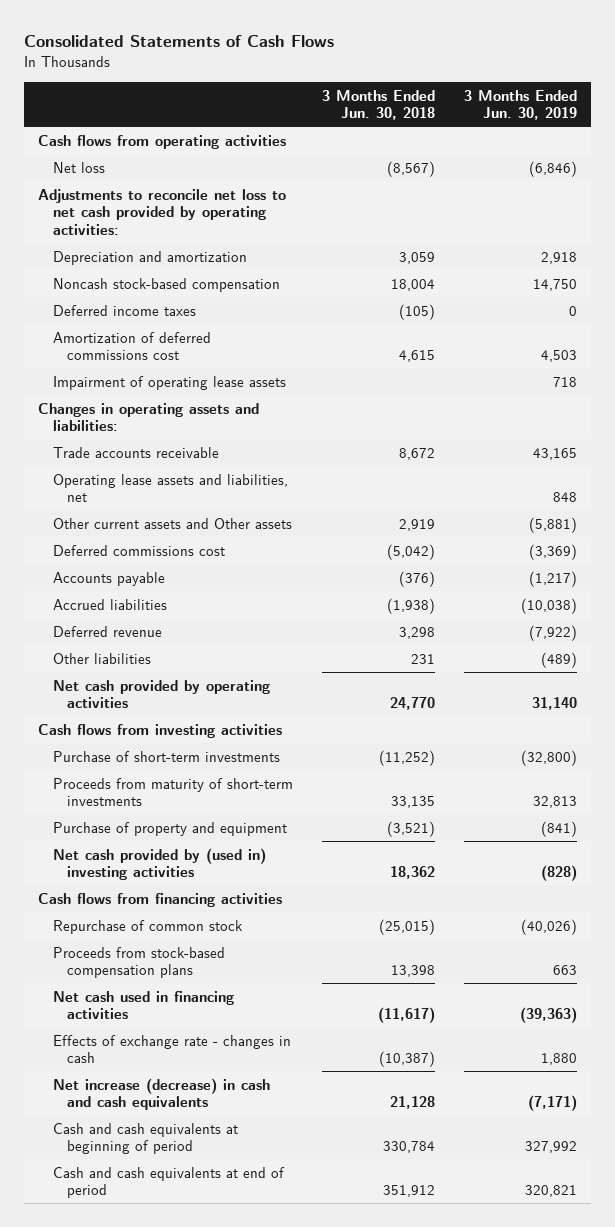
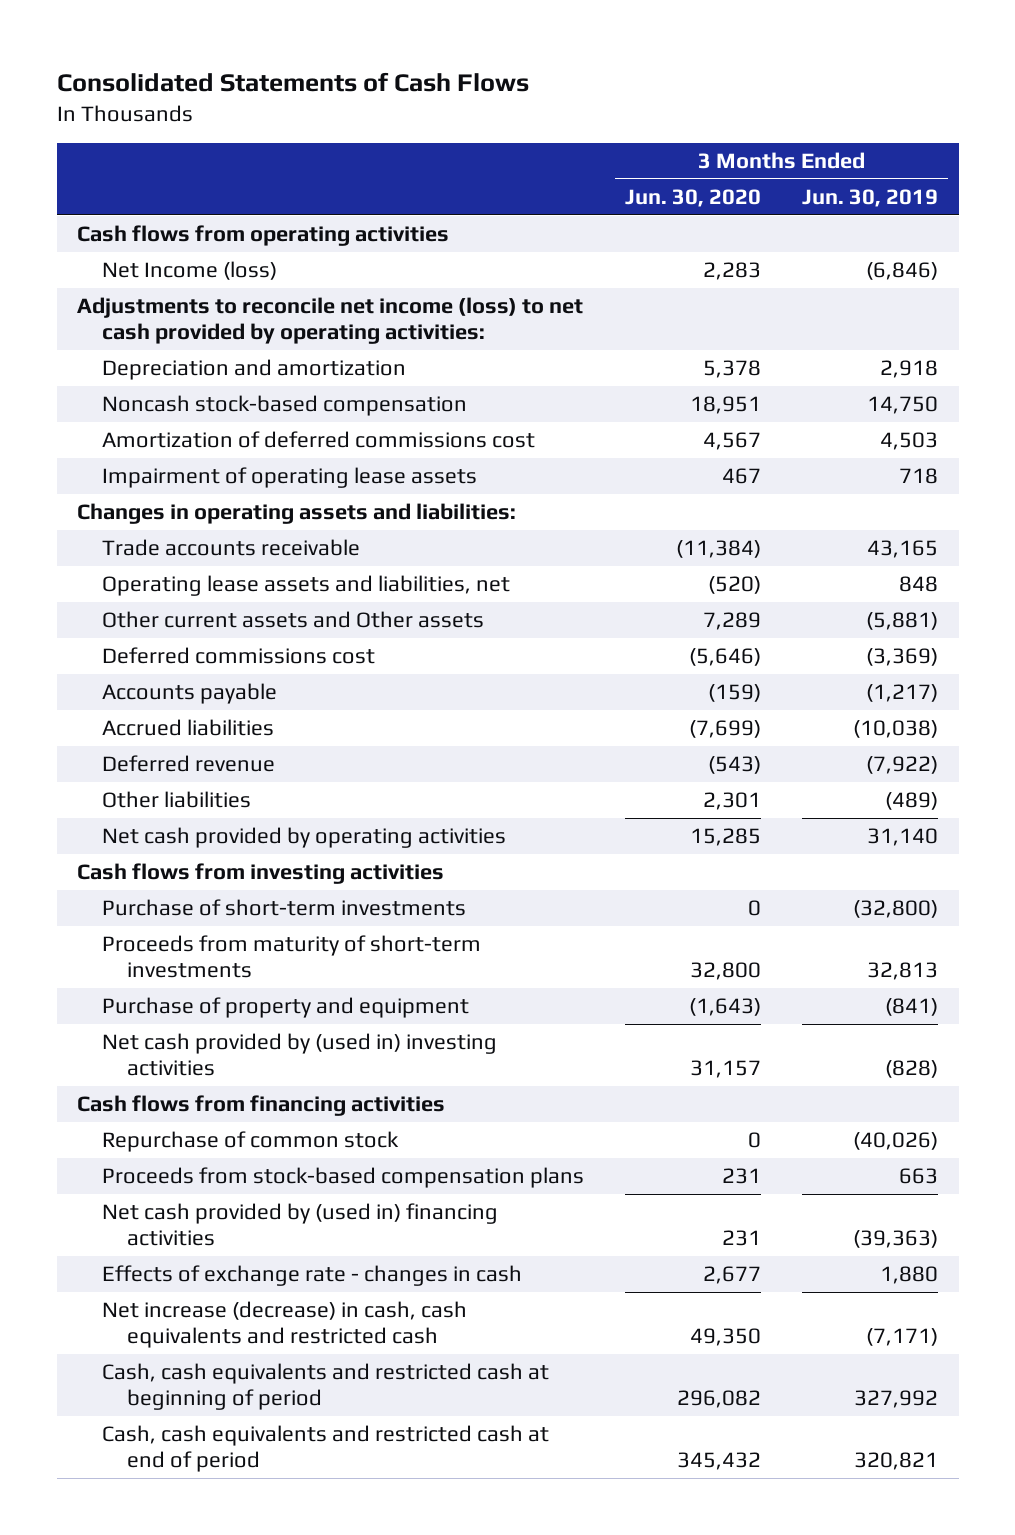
[321,89,435,121] 3 Months Ended Jun. 30, 2018 -> none
none -> [625,189,762,208] Jun. 30, 2020
[52,161,105,173] Net loss -> [101,261,277,281] Net Income (loss)
[38,188,287,235] Adjustments to reconcile net loss to net cash provided by operating activities: -> [77,297,584,345] Adjustments to reconcile net income (loss) to net cash provided by operating activities:
[52,304,196,316] Deferred income taxes -> none
[52,990,234,1020] Net cash used in financing activities -> [101,1203,498,1247] Net cash provided by (used in) financing activities
[52,1077,270,1111] Net increase (decrease) in cash and cash equivalents -> [101,1301,467,1349] Net increase (decrease) in cash, cash equivalents and restricted cash
[52,1122,238,1155] Cash and cash equivalents at beginning of period -> [101,1363,549,1411] Cash, cash equivalents and restricted cash at beginning of period
[52,1166,285,1199] Cash and cash equivalents at end of period -> [101,1425,549,1473] Cash, cash equivalents and restricted cash at end of period

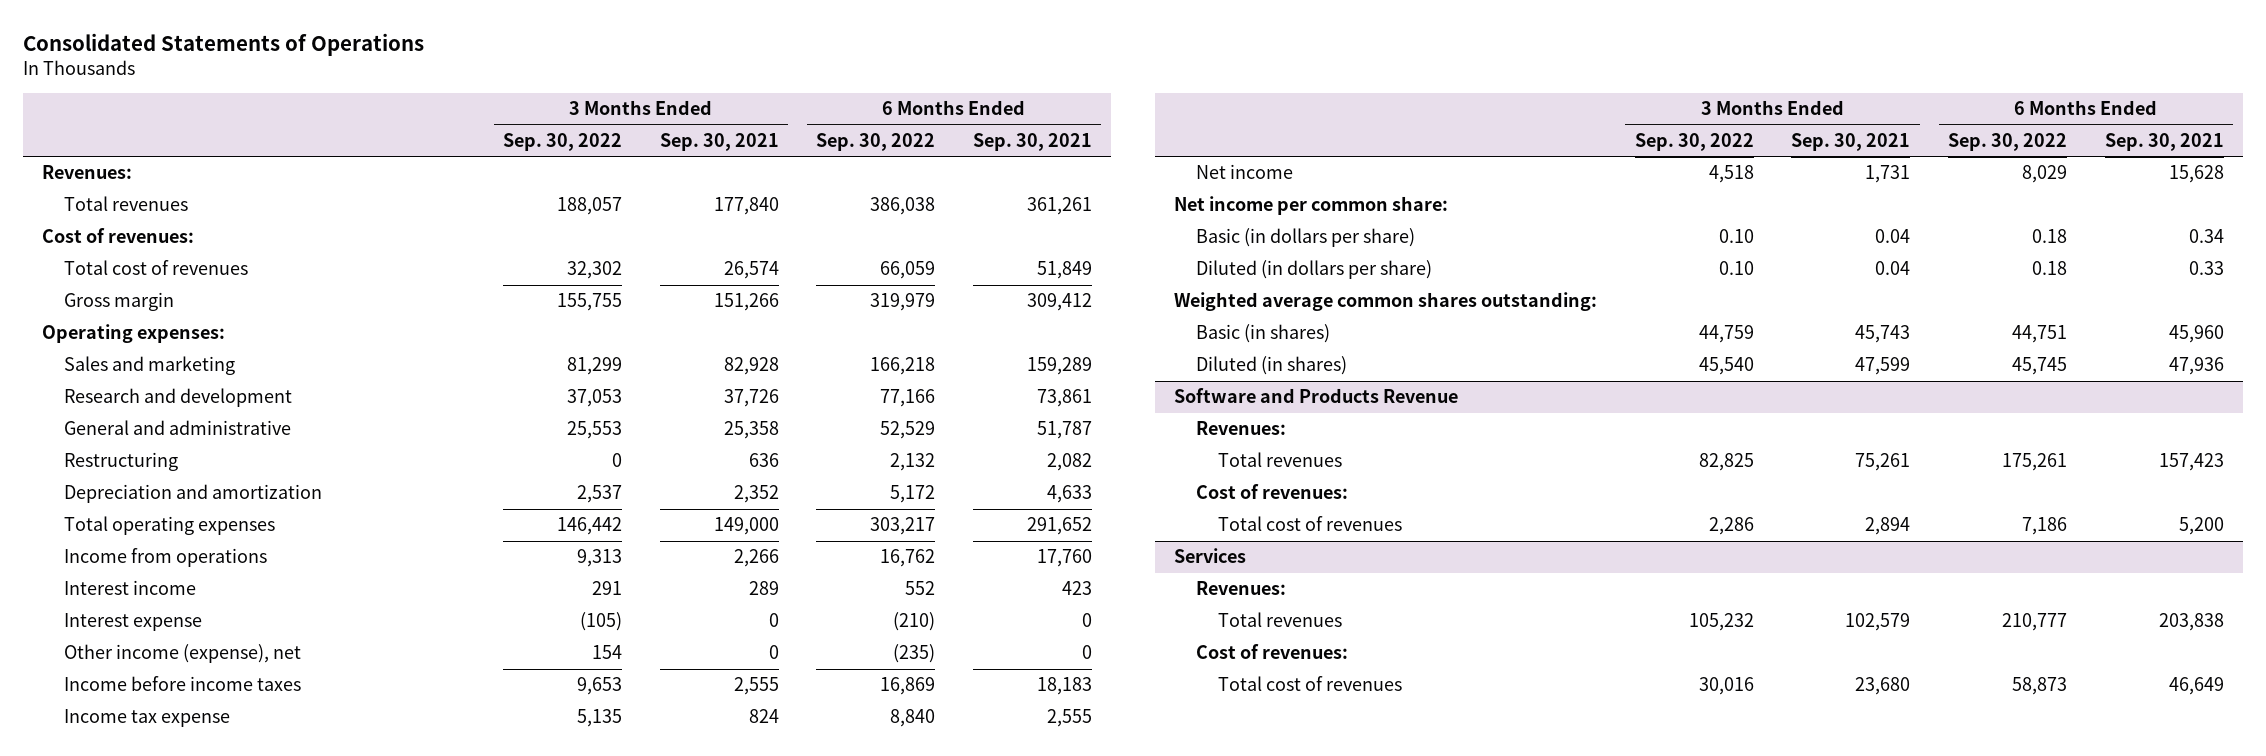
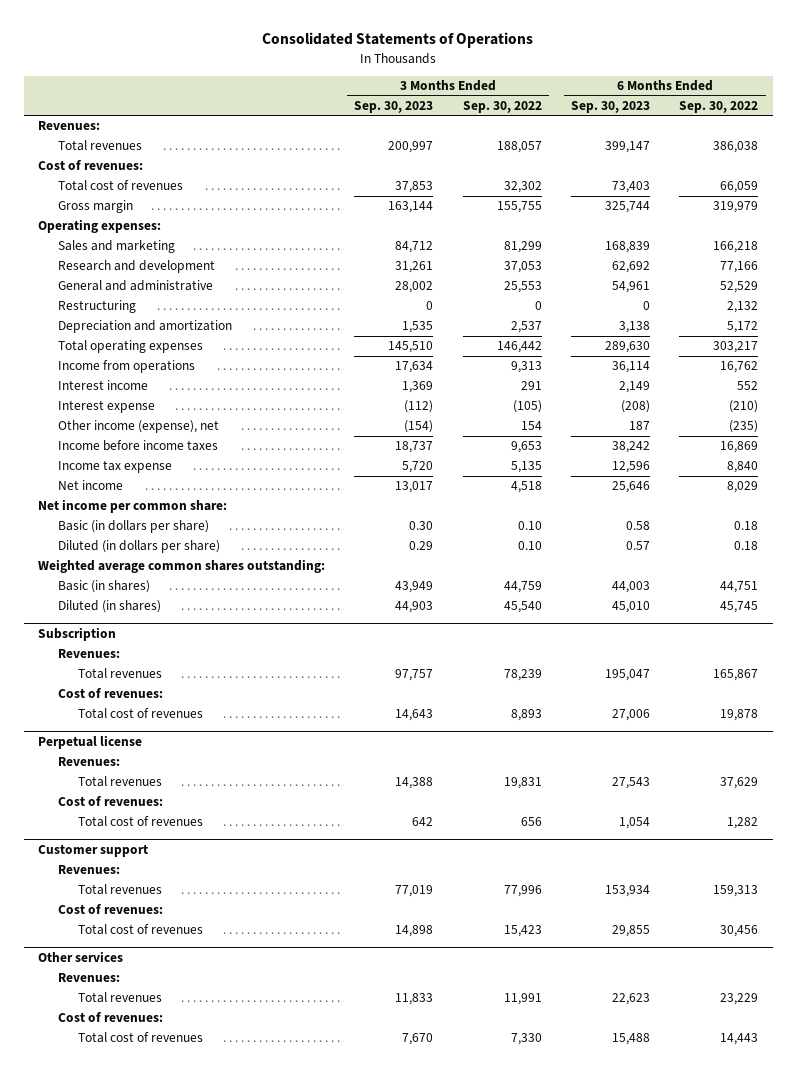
[659,132,779,151] Sep. 30, 2021 -> none
[972,132,1092,151] Sep. 30, 2021 -> none
none -> [354,101,434,114] Sep. 30, 2023
none -> [571,101,651,114] Sep. 30, 2023
[1174,388,1459,404] Software and Products Revenue -> none
none -> [38,627,117,642] Subscription
[1698,453,1754,472] 82,825 -> [503,669,542,682] 78,239
[2002,453,2068,472] 175,261 -> [713,669,759,682] 165,867
[1174,548,1247,564] Services -> none
[1708,517,1754,536] 2,286 -> [510,709,542,722] 8,893
[2022,517,2068,536] 7,186 -> [720,709,759,722] 19,878
none -> [38,735,143,750] Perpetual license
[1688,613,1754,632] 105,232 -> [503,777,542,790] 19,831
[2002,613,2068,632] 210,777 -> [720,777,759,790] 37,629
[1698,677,1754,696] 30,016 -> [520,817,542,827] 656
[2012,677,2068,696] 58,873 -> [727,817,759,830] 1,282
none -> [38,844,149,858] Customer support
none -> [58,865,121,875] Revenues:
none -> [78,884,163,896] Total revenues
none -> [58,904,164,915] Cost of revenues:
none -> [78,924,204,936] Total cost of revenues
none -> [38,951,124,963] Other services
none -> [58,973,121,983] Revenues:
none -> [78,992,163,1004] Total revenues
none -> [58,1012,164,1023] Cost of revenues:
none -> [78,1032,204,1044] Total cost of revenues

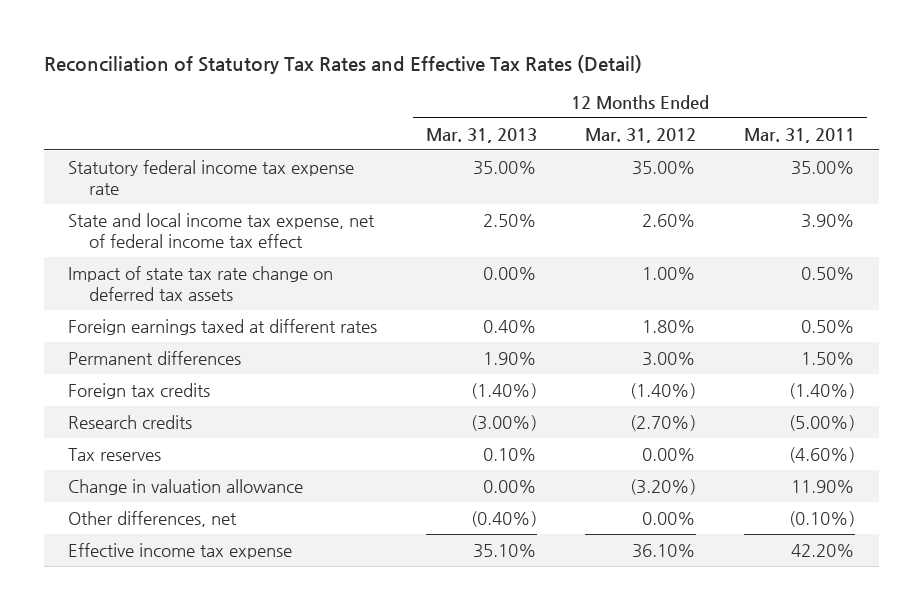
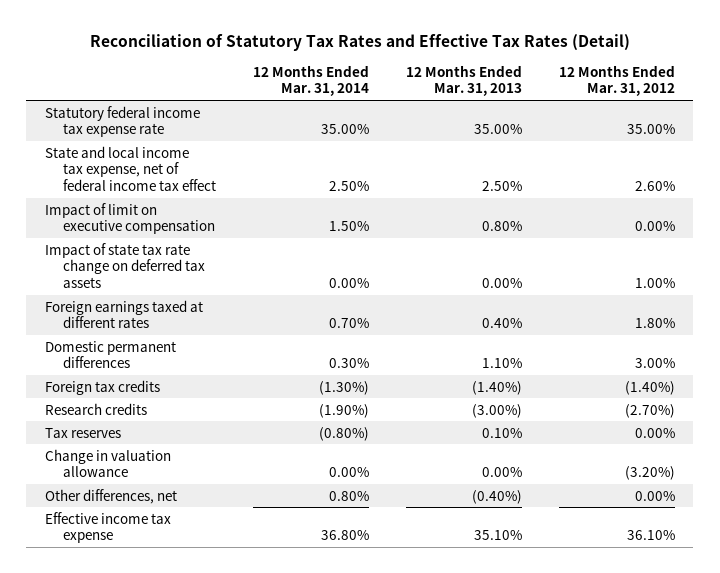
[744,127,856,143] Mar. 31, 2011 -> none
none -> [253,64,370,97] 12 Months Ended Mar. 31, 2014
none -> [44,202,216,235] Impact of limit on executive compensation
[68,350,242,365] Permanent differences -> [44,340,176,369] Domestic permanent differences
[482,351,537,365] 1.90% -> [482,358,523,369] 1.10%

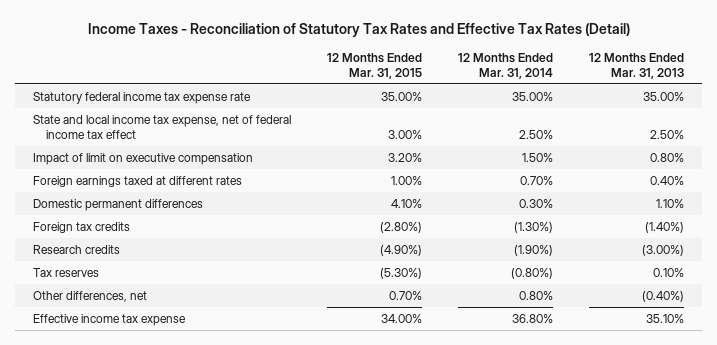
[89,33,630,51] Reconciliation of Statutory Tax Rates and Effective Tax Rates (Detail) -> [87,22,630,37] Income Taxes - Reconciliation of Statutory Tax Rates and Effective Tax Rates (Detail)
[558,64,675,97] 12 Months Ended Mar. 31, 2012 -> none
none -> [327,52,423,79] 12 Months Ended Mar. 31, 2015
[44,242,206,288] Impact of state tax rate change on deferred tax assets -> none
[44,448,171,478] Change in valuation allowance -> none

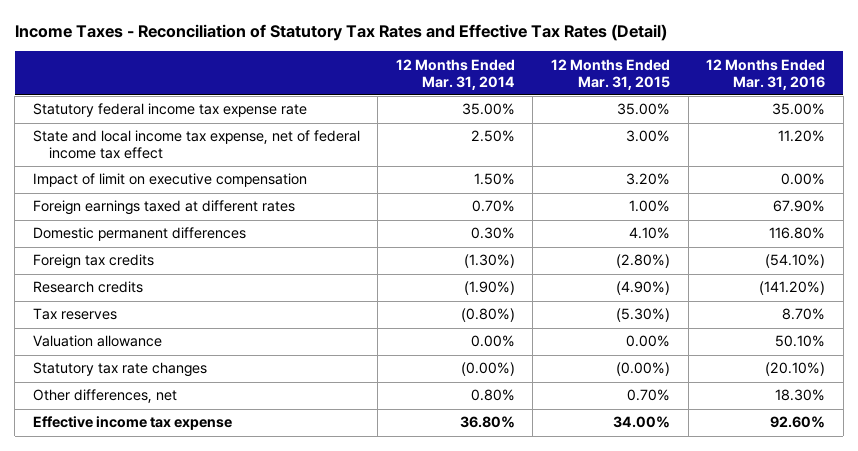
[589,52,685,79] 12 Months Ended Mar. 31, 2013 -> none
none -> [706,58,826,90] 12 Months Ended Mar. 31, 2016
none -> [32,335,162,348] Valuation allowance
none -> [32,362,207,378] Statutory tax rate changes

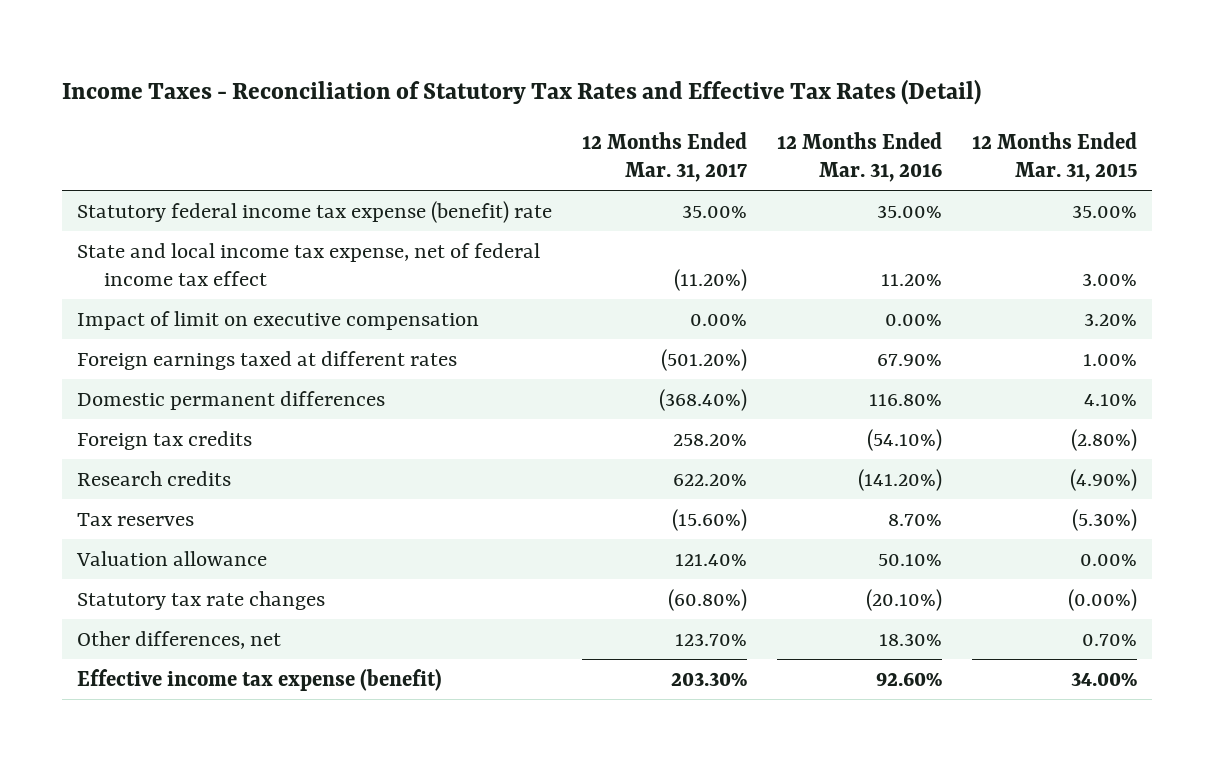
[395,58,515,90] 12 Months Ended Mar. 31, 2014 -> none
none -> [581,132,747,183] 12 Months Ended Mar. 31, 2017
[32,103,307,118] Statutory federal income tax expense rate -> [76,200,552,223] Statutory federal income tax expense (benefit) rate
[32,416,232,431] Effective income tax expense -> [76,668,442,691] Effective income tax expense (benefit)

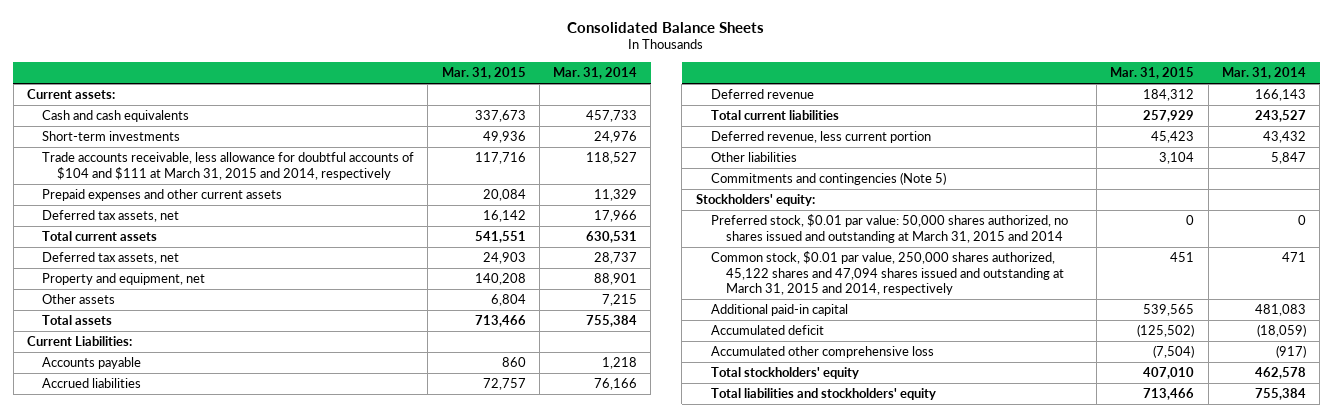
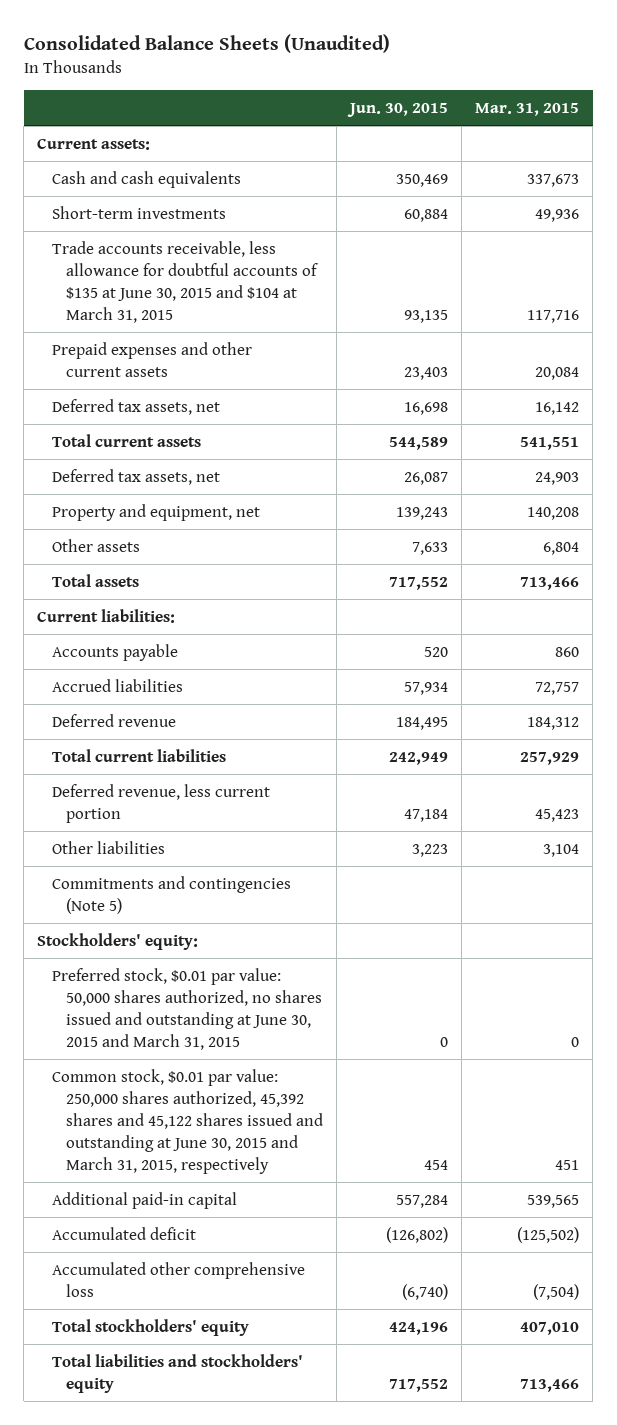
[567,21,765,33] Consolidated Balance Sheets -> [23,34,390,54] Consolidated Balance Sheets (Unaudited)
[553,66,638,79] Mar. 31, 2014 -> none
none -> [347,103,449,118] Jun. 30, 2015
[42,152,415,180] Trade accounts receivable, less allowance for doubtful accounts of $104 and $111 at March 31, 2015 and 2014, respectively -> [51,240,319,323] Trade accounts receivable, less allowance for doubtful accounts of $135 at June 30, 2015 and $104 at March 31, 2015
[26,336,132,347] Current Liabilities: -> [37,608,176,623] Current liabilities:
[710,214,1068,243] Preferred stock, $0.01 par value: 50,000 shares authorized, no shares issued and outstanding at March 31, 2015 and 2014 -> [51,967,323,1050] Preferred stock, $0.01 par value: 50,000 shares authorized, no shares issued and outstanding at June 30, 2015 and March 31, 2015
[710,251,1064,296] Common stock, $0.01 par value, 250,000 shares authorized, 45,122 shares and 47,094 shares issued and outstanding at March 31, 2015 and 2014, respectively -> [51,1068,324,1174] Common stock, $0.01 par value: 250,000 shares authorized, 45,392 shares and 45,122 shares issued and outstanding at June 30, 2015 and March 31, 2015, respectively

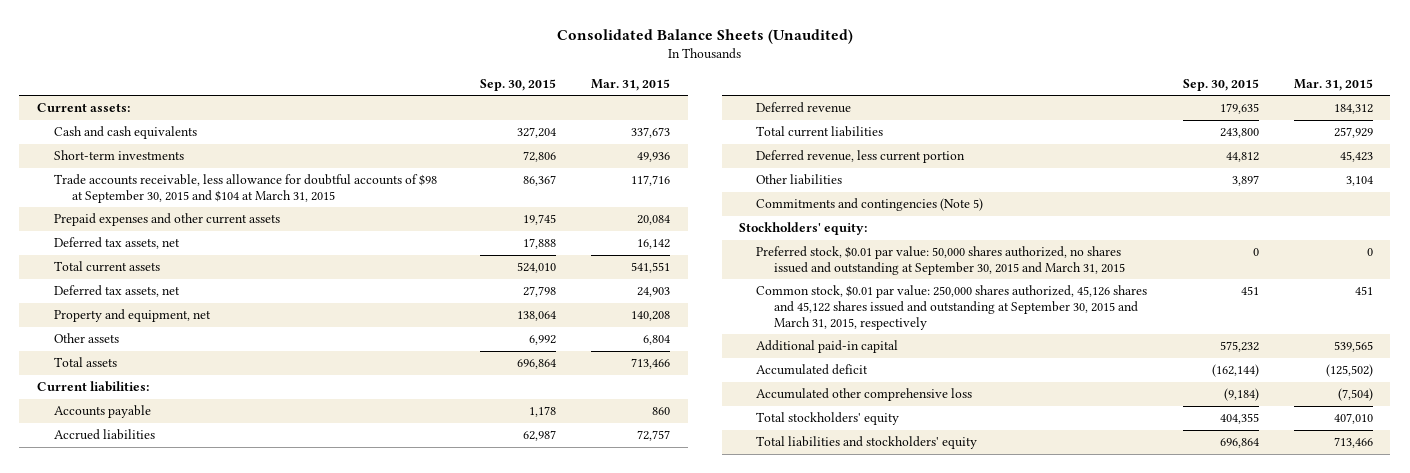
[347,103,449,118] Jun. 30, 2015 -> none
none -> [480,78,557,91] Sep. 30, 2015
[51,240,319,323] Trade accounts receivable, less allowance for doubtful accounts of $135 at June 30, 2015 and $104 at March 31, 2015 -> [54,174,438,203] Trade accounts receivable, less allowance for doubtful accounts of $98 at September 30, 2015 and $104 at March 31, 2015
[51,967,323,1050] Preferred stock, $0.01 par value: 50,000 shares authorized, no shares issued and outstanding at June 30, 2015 and March 31, 2015 -> [756,246,1125,275] Preferred stock, $0.01 par value: 50,000 shares authorized, no shares issued and outstanding at September 30, 2015 and March 31, 2015
[51,1068,324,1174] Common stock, $0.01 par value: 250,000 shares authorized, 45,392 shares and 45,122 shares issued and outstanding at June 30, 2015 and March 31, 2015, respectively -> [756,285,1148,330] Common stock, $0.01 par value: 250,000 shares authorized, 45,126 shares and 45,122 shares issued and outstanding at September 30, 2015 and March 31, 2015, respectively

